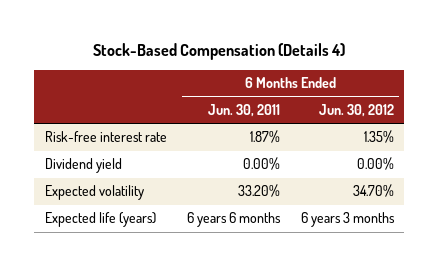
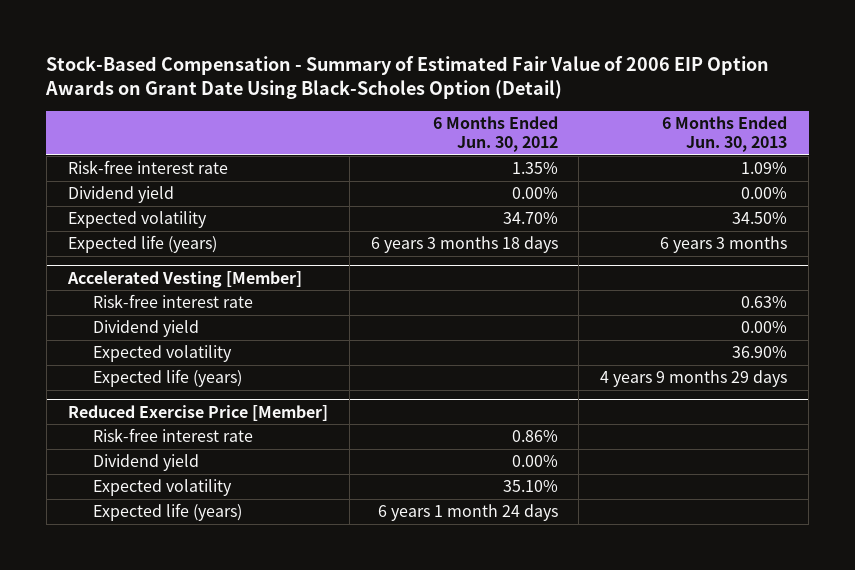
[93,43,346,61] Stock-Based Compensation (Details 4) -> [45,55,770,100] Stock-Based Compensation - Summary of Estimated Fair Value of 2006 EIP Option Awards on Grant Date Using Black-Scholes Option (Detail)
[208,104,281,118] Jun. 30, 2011 -> none
none -> [662,116,788,153] 6 Months Ended Jun. 30, 2013
[300,212,395,228] 6 years 3 months -> [370,236,558,254] 6 years 3 months 18 days
none -> [66,270,302,288] Accelerated Vesting [Member]
none -> [92,294,253,309] Risk-free interest rate
none -> [92,320,199,338] Dividend yield
none -> [92,345,232,363] Expected volatility
none -> [92,369,242,388] Expected life (years)
none -> [67,404,328,421] Reduced Exercise Price [Member]
none -> [92,428,253,443] Risk-free interest rate
none -> [92,454,199,472] Dividend yield
none -> [92,479,232,497] Expected volatility
none -> [92,503,242,522] Expected life (years)

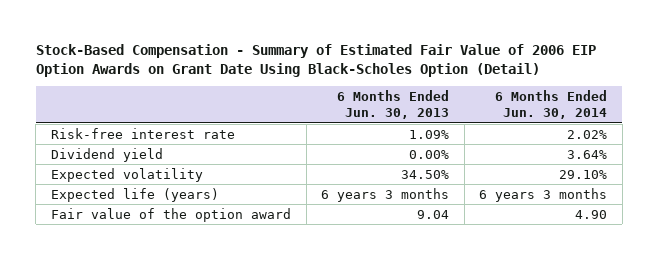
[432,116,558,153] 6 Months Ended Jun. 30, 2012 -> none
none -> [495,90,608,120] 6 Months Ended Jun. 30, 2014
[66,270,302,288] Accelerated Vesting [Member] -> none
[92,294,253,309] Risk-free interest rate -> none
[92,320,199,338] Dividend yield -> none
[92,345,232,363] Expected volatility -> none
[92,369,242,388] Expected life (years) -> none
[67,404,328,421] Reduced Exercise Price [Member] -> none
[92,428,253,443] Risk-free interest rate -> none
[92,454,199,472] Dividend yield -> none
[92,479,232,497] Expected volatility -> none
[92,503,242,522] Expected life (years) -> none
none -> [50,207,291,222] Fair value of the option award

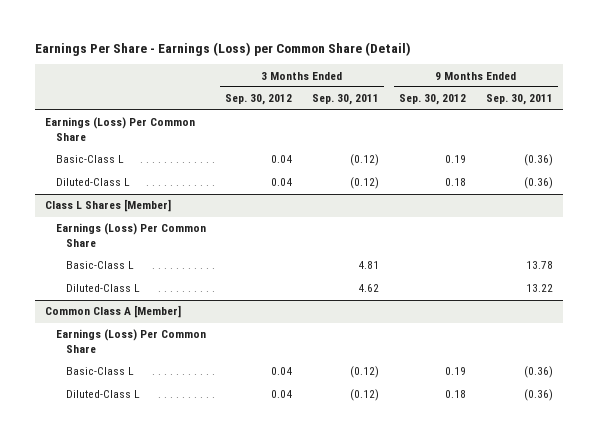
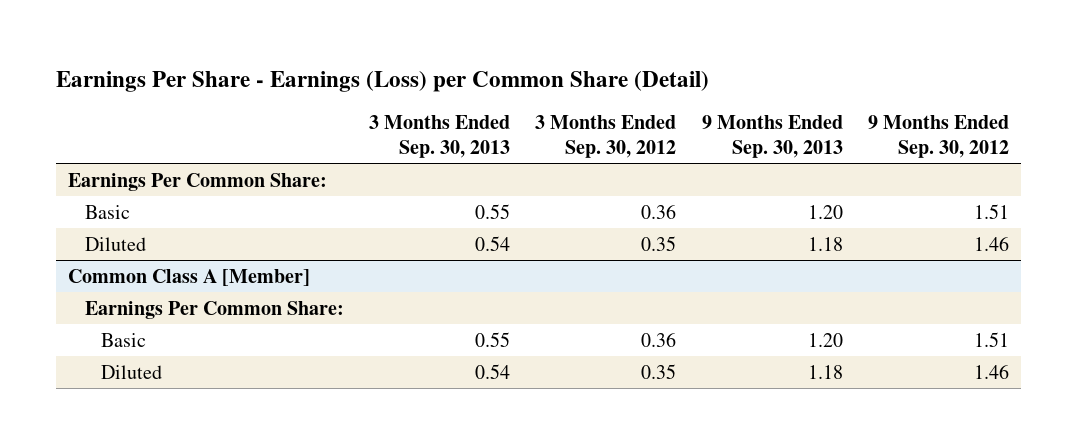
[312,94,380,106] Sep. 30, 2011 -> none
[485,94,553,106] Sep. 30, 2011 -> none
none -> [369,115,511,158] 3 Months Ended Sep. 30, 2013
none -> [701,115,843,158] 9 Months Ended Sep. 30, 2013
[44,199,171,213] Class L Shares [Member] -> none
[55,223,206,248] Earnings (Loss) Per Common Share -> none
[66,261,135,270] Basic-Class L -> none
[66,284,141,293] Diluted-Class L -> none
[44,117,195,142] Earnings (Loss) Per Common Share -> [68,172,328,191] Earnings Per Common Share:
[55,155,124,164] Basic-Class L -> [84,204,130,219] Basic
[271,155,293,164] 0.04 -> [641,203,677,219] 0.36
[445,155,467,164] 0.19 -> [973,203,1009,219] 1.51
[55,178,130,187] Diluted-Class L -> [84,236,146,251] Diluted
[271,178,293,187] 0.04 -> [641,235,677,251] 0.35
[445,178,467,187] 0.18 -> [973,235,1009,251] 1.46
[55,329,206,354] Earnings (Loss) Per Common Share -> [84,300,344,319] Earnings Per Common Share:
[66,367,135,376] Basic-Class L -> [101,332,147,347] Basic
[271,367,293,376] 0.04 -> [641,331,677,347] 0.36
[445,367,467,376] 0.19 -> [973,331,1009,347] 1.51
[66,390,141,399] Diluted-Class L -> [101,364,163,379] Diluted
[271,390,293,399] 0.04 -> [641,363,677,379] 0.35
[445,390,467,399] 0.18 -> [973,363,1009,379] 1.46

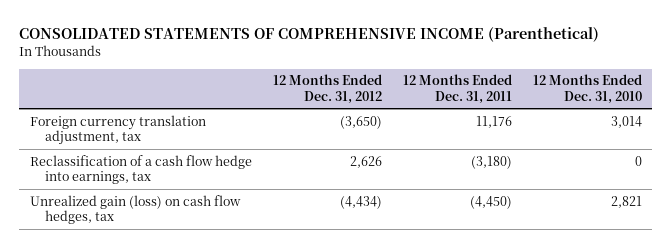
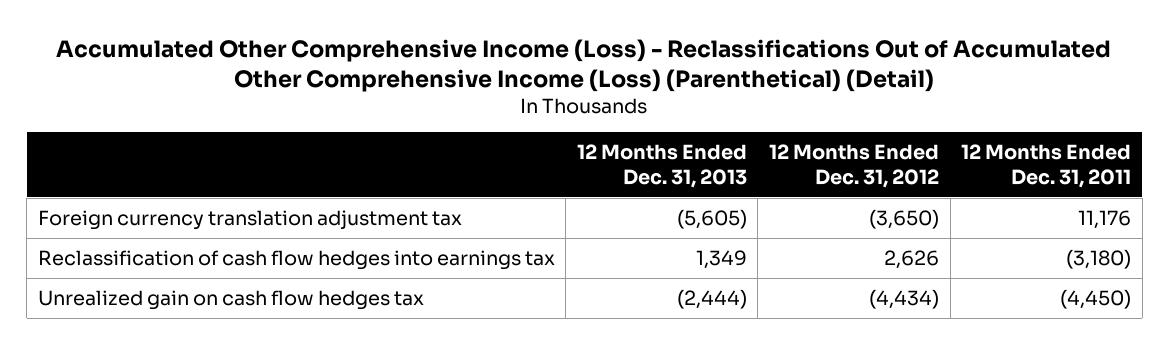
[19,26,600,42] CONSOLIDATED STATEMENTS OF COMPREHENSIVE INCOME (Parenthetical) -> [56,38,1112,92] Accumulated Other Comprehensive Income (Loss) - Reclassifications Out of Accumulated Other Comprehensive Income (Loss) (Parenthetical) (Detail)
[532,74,642,104] 12 Months Ended Dec. 31, 2010 -> none
none -> [576,144,747,188] 12 Months Ended Dec. 31, 2013
[29,114,206,146] Foreign currency translation adjustment, tax -> [37,209,462,230] Foreign currency translation adjustment tax
[29,154,252,185] Reclassification of a cash flow hedge into earnings, tax -> [37,249,555,270] Reclassification of cash flow hedges into earnings tax
[29,194,241,225] Unrealized gain (loss) on cash flow hedges, tax -> [37,289,424,310] Unrealized gain on cash flow hedges tax

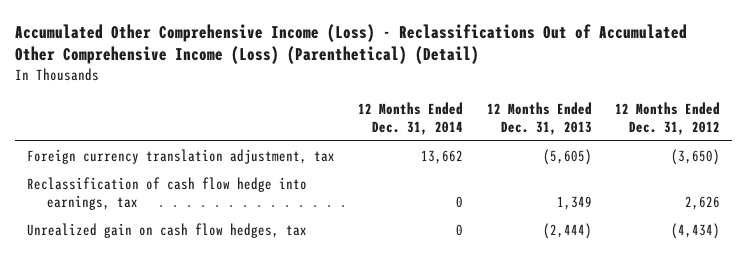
[961,144,1132,188] 12 Months Ended Dec. 31, 2011 -> none
none -> [358,101,464,135] 12 Months Ended Dec. 31, 2014
[37,209,462,230] Foreign currency translation adjustment tax -> [26,149,335,165] Foreign currency translation adjustment, tax
[37,249,555,270] Reclassification of cash flow hedges into earnings tax -> [26,177,307,211] Reclassification of cash flow hedge into earnings, tax
[37,289,424,310] Unrealized gain on cash flow hedges tax -> [26,223,307,239] Unrealized gain on cash flow hedges, tax

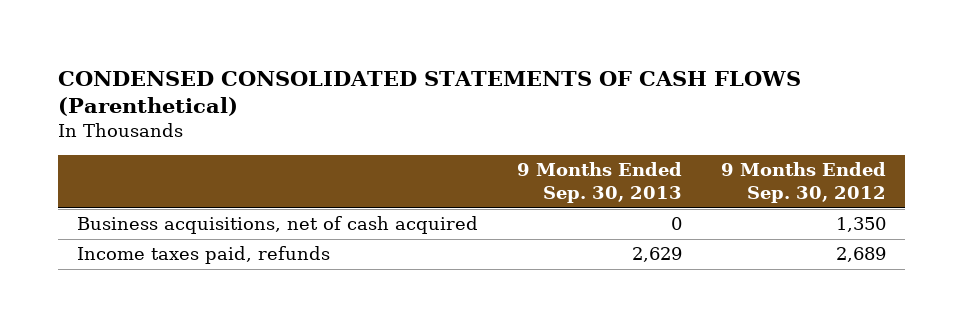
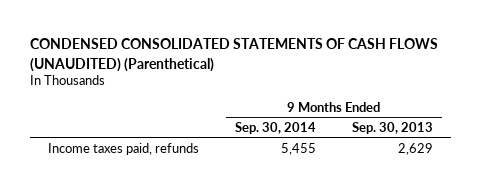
[58,70,802,117] CONDENSED CONSOLIDATED STATEMENTS OF CASH FLOWS (Parenthetical) -> [30,38,439,72] CONDENSED CONSOLIDATED STATEMENTS OF CASH FLOWS (UNAUDITED) (Parenthetical)
[720,162,886,204] 9 Months Ended Sep. 30, 2012 -> none
none -> [235,121,317,134] Sep. 30, 2014
[77,216,479,235] Business acquisitions, net of cash acquired -> none

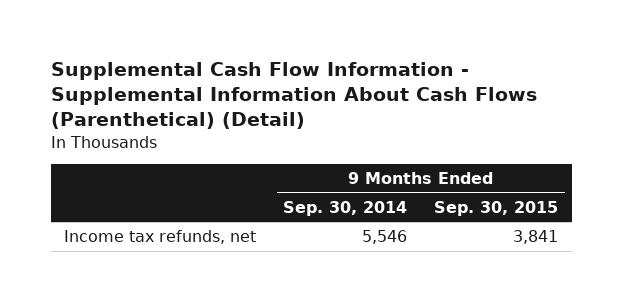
[30,38,439,72] CONDENSED CONSOLIDATED STATEMENTS OF CASH FLOWS (UNAUDITED) (Parenthetical) -> [50,61,537,129] Supplemental Cash Flow Information - Supplemental Information About Cash Flows (Parenthetical) (Detail)
[352,121,434,134] Sep. 30, 2013 -> none
none -> [434,200,559,216] Sep. 30, 2015
[48,143,200,156] Income taxes paid, refunds -> [64,230,257,245] Income tax refunds, net
[281,143,317,156] 5,455 -> [362,230,408,245] 5,546

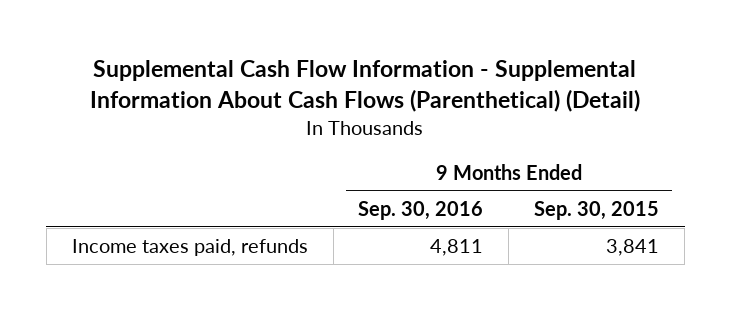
[283,200,408,216] Sep. 30, 2014 -> none
none -> [358,201,484,221] Sep. 30, 2016
[64,230,257,245] Income tax refunds, net -> [71,239,308,257] Income taxes paid, refunds

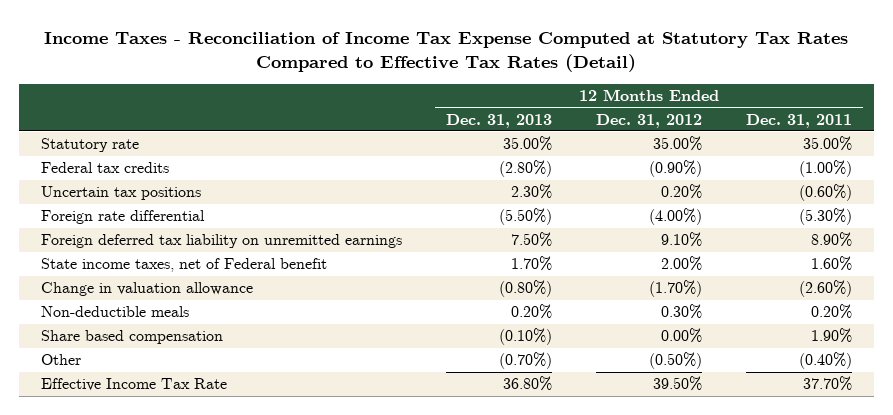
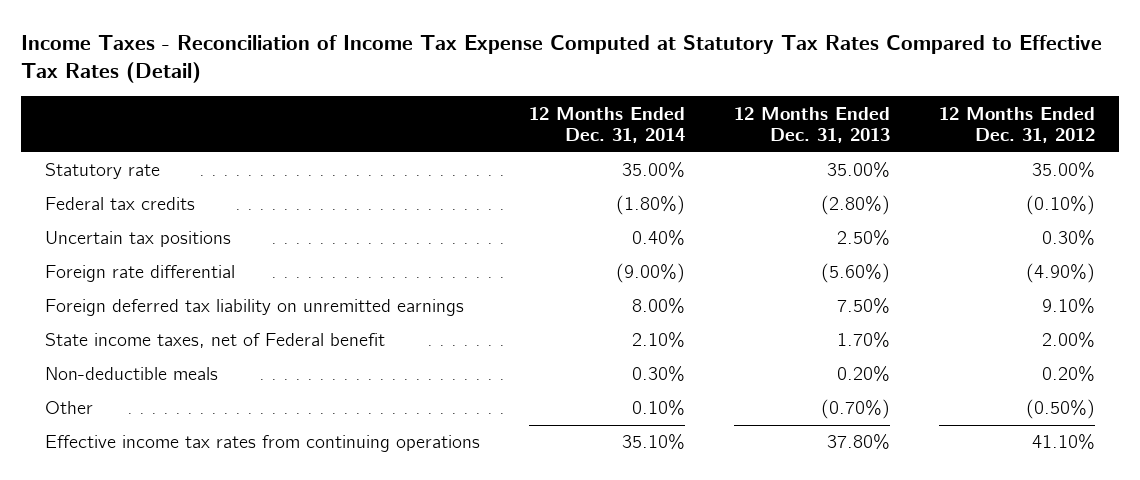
[745,113,852,128] Dec. 31, 2011 -> none
none -> [529,106,686,144] 12 Months Ended Dec. 31, 2014
[648,160,702,178] (0.90%) -> [1025,195,1095,216] (0.10%)
[511,184,553,200] 2.30% -> [837,230,891,247] 2.50%
[660,184,702,200] 0.20% -> [1041,230,1095,247] 0.30%
[499,208,553,226] (5.50%) -> [821,263,891,284] (5.60%)
[648,208,702,226] (4.00%) -> [1025,263,1095,284] (4.90%)
[41,282,254,297] Change in valuation allowance -> none
[41,330,224,345] Share based compensation -> none
[660,304,702,320] 0.30% -> [1041,366,1095,383] 0.20%
[41,378,228,392] Effective Income Tax Rate -> [45,435,481,453] Effective income tax rates from continuing operations
[503,376,553,392] 36.80% -> [827,434,891,451] 37.80%
[652,376,702,392] 39.50% -> [1031,434,1095,451] 41.10%

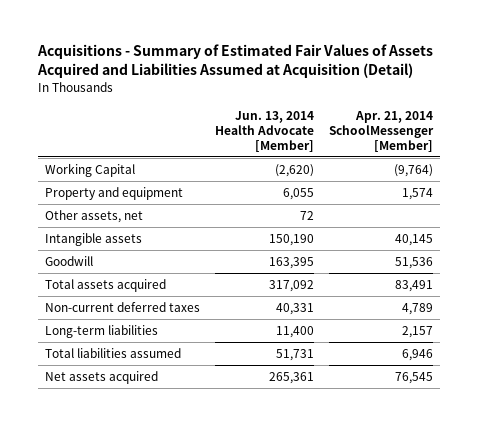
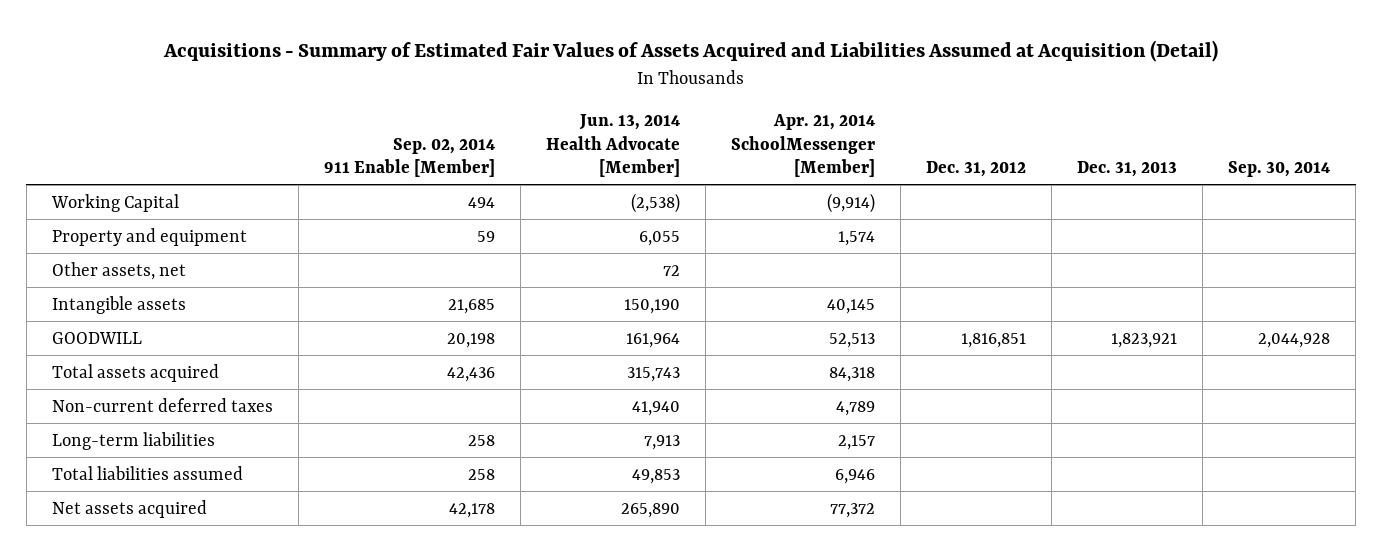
none -> [323,137,495,177] Sep. 02, 2014 911 Enable [Member]
none -> [926,160,1027,177] Dec. 31, 2012
none -> [1077,160,1178,177] Dec. 31, 2013
none -> [1228,160,1331,177] Sep. 30, 2014
[275,163,315,177] (2,620) -> [630,192,680,213] (2,538)
[394,163,434,177] (9,764) -> [827,192,876,213] (9,914)
[45,255,94,266] Goodwill -> [51,331,142,344] GOODWILL
[269,256,315,269] 163,395 -> [625,332,680,348] 161,964
[395,256,434,269] 51,536 -> [829,332,876,348] 52,513
[269,279,315,292] 317,092 -> [626,366,680,382] 315,743
[395,279,434,292] 83,491 -> [829,366,876,382] 84,318
[276,302,315,315] 40,331 -> [631,400,680,416] 41,940
[276,325,315,338] 11,400 -> [643,434,680,450] 7,913
[276,348,315,361] 51,731 -> [631,468,680,484] 49,853
[269,371,315,384] 265,361 -> [620,502,680,518] 265,890
[395,371,434,384] 76,545 -> [830,502,876,518] 77,372

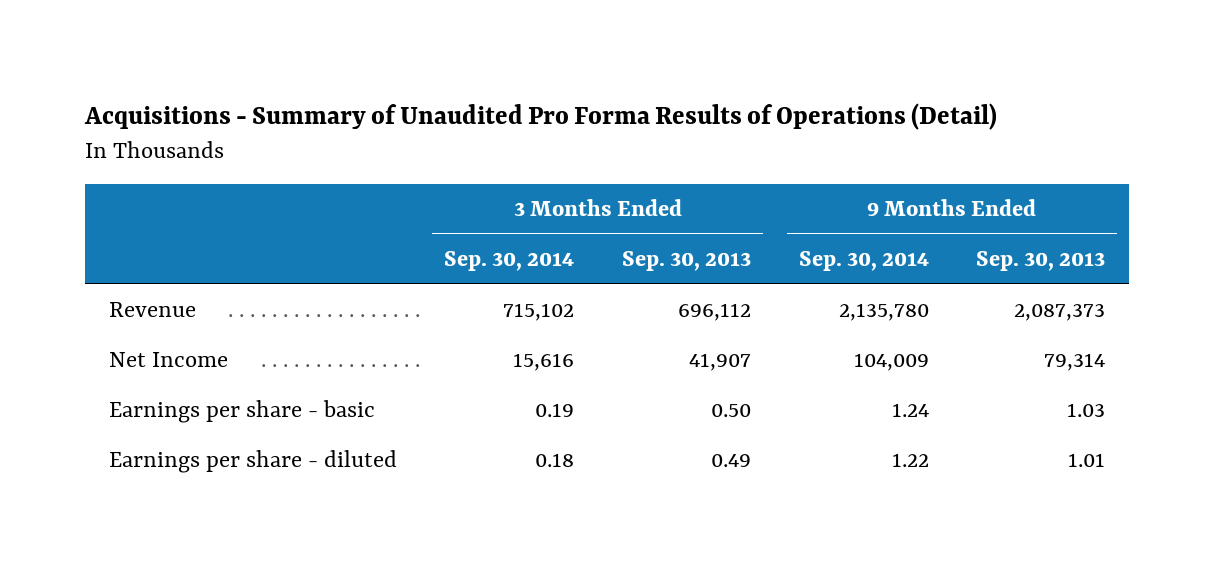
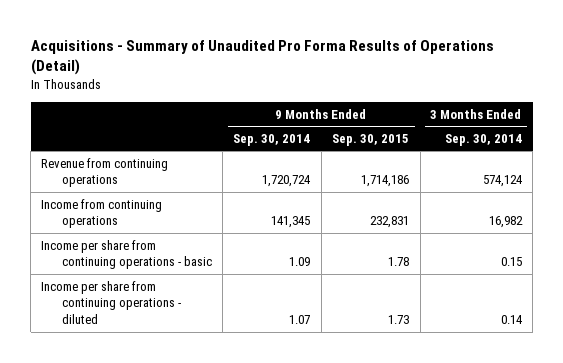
[621,250,751,271] Sep. 30, 2013 -> none
[976,250,1106,271] Sep. 30, 2013 -> none
none -> [332,134,410,147] Sep. 30, 2015
[108,302,196,318] Revenue -> [41,157,169,188] Revenue from continuing operations
[503,303,575,322] 715,102 -> [482,175,523,188] 574,124
[838,303,929,322] 2,135,780 -> [262,175,312,188] 1,720,724
[108,352,228,368] Net Income -> [41,198,163,229] Income from continuing operations
[513,353,575,372] 15,616 -> [488,216,523,229] 16,982
[853,353,929,372] 104,009 -> [271,216,311,229] 141,345
[108,400,375,424] Earnings per share - basic -> [41,239,212,270] Income per share from continuing operations - basic
[535,403,575,418] 0.19 -> [500,257,522,267] 0.15
[891,403,929,418] 1.24 -> [289,257,311,267] 1.09
[108,450,397,474] Earnings per share - diluted -> [41,280,181,325] Income per share from continuing operations - diluted
[535,453,575,468] 0.18 -> [500,315,523,325] 0.14
[891,453,929,468] 1.22 -> [289,315,311,325] 1.07

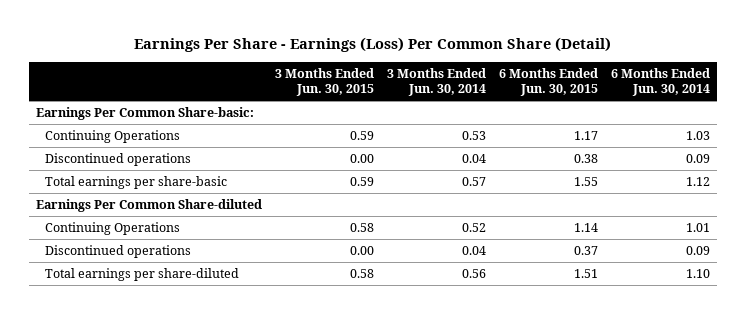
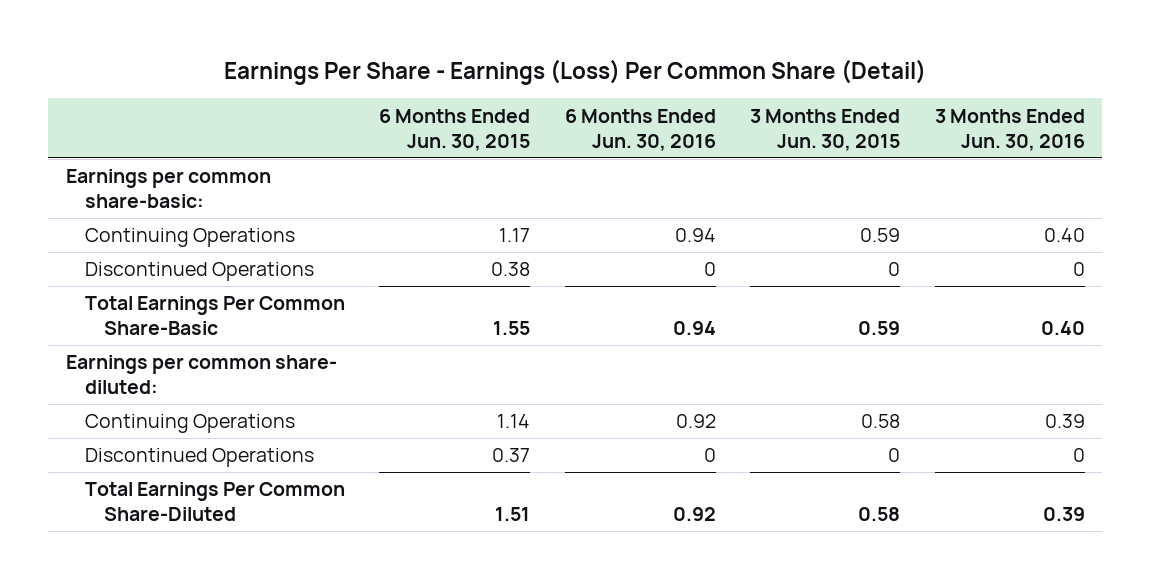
[387,68,487,96] 3 Months Ended Jun. 30, 2014 -> none
[611,68,711,96] 6 Months Ended Jun. 30, 2014 -> none
none -> [564,108,716,151] 6 Months Ended Jun. 30, 2016
none -> [934,108,1085,151] 3 Months Ended Jun. 30, 2016
[35,107,254,121] Earnings Per Common Share-basic: -> [65,169,271,209] Earnings per common share-basic:
[44,153,191,167] Discontinued operations -> [84,262,314,282] Discontinued Operations
[350,154,375,164] 0.00 -> [888,262,901,277] 0
[44,176,227,190] Total earnings per share-basic -> [84,296,345,336] Total Earnings Per Common Share-Basic
[35,199,262,213] Earnings Per Common Share-diluted -> [65,355,337,395] Earnings per common share- diluted:
[44,245,191,259] Discontinued operations -> [84,448,314,468] Discontinued Operations
[350,246,375,256] 0.00 -> [888,448,901,463] 0
[44,268,239,282] Total earnings per share-diluted -> [84,482,345,522] Total Earnings Per Common Share-Diluted

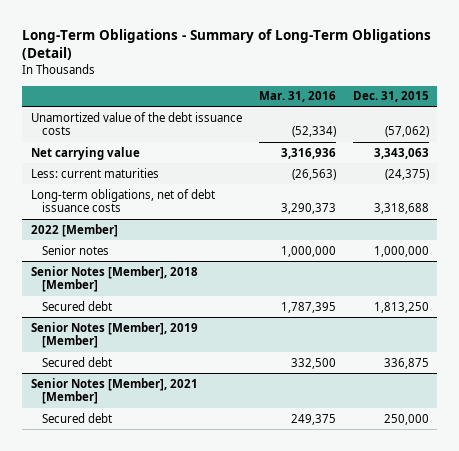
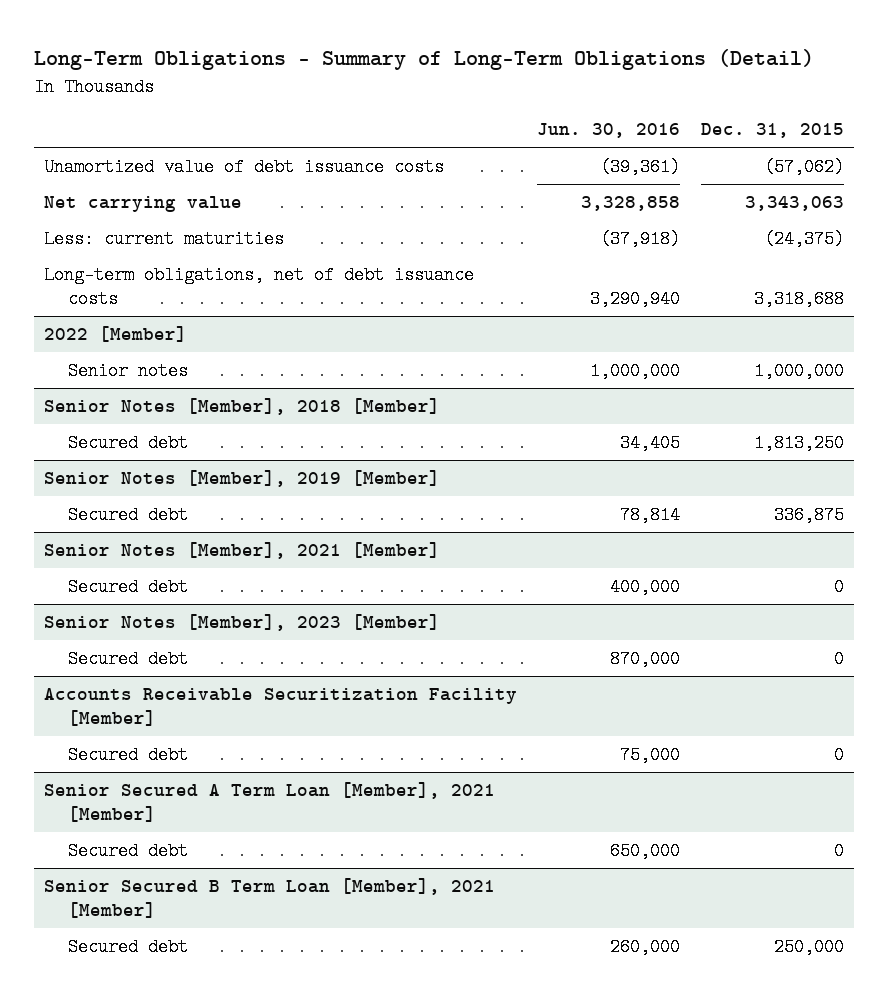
[258,91,336,103] Mar. 31, 2016 -> none
none -> [537,123,681,139] Jun. 30, 2016
[30,111,242,136] Unamortized value of the debt issuance costs -> [44,158,445,177] Unamortized value of debt issuance costs
none -> [68,578,189,597] Secured debt
none -> [44,614,441,632] Senior Notes [Member], 2023 [Member]
none -> [68,650,189,669] Secured debt
none -> [44,688,518,726] Accounts Receivable Securitization Facility [Member]
none -> [68,746,189,765] Secured debt
none -> [44,782,496,822] Senior Secured A Term Loan [Member], 2021 [Member]
none -> [68,842,189,861] Secured debt
none -> [44,878,496,918] Senior Secured B Term Loan [Member], 2021 [Member]

